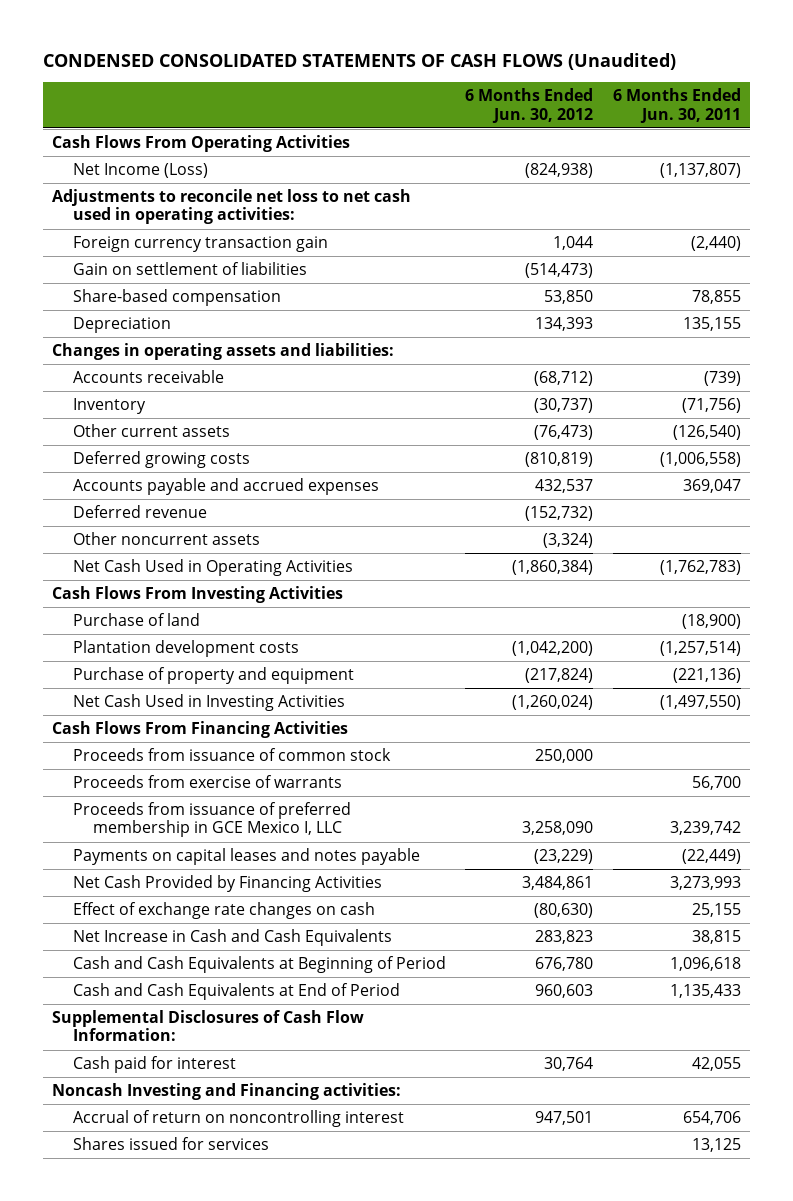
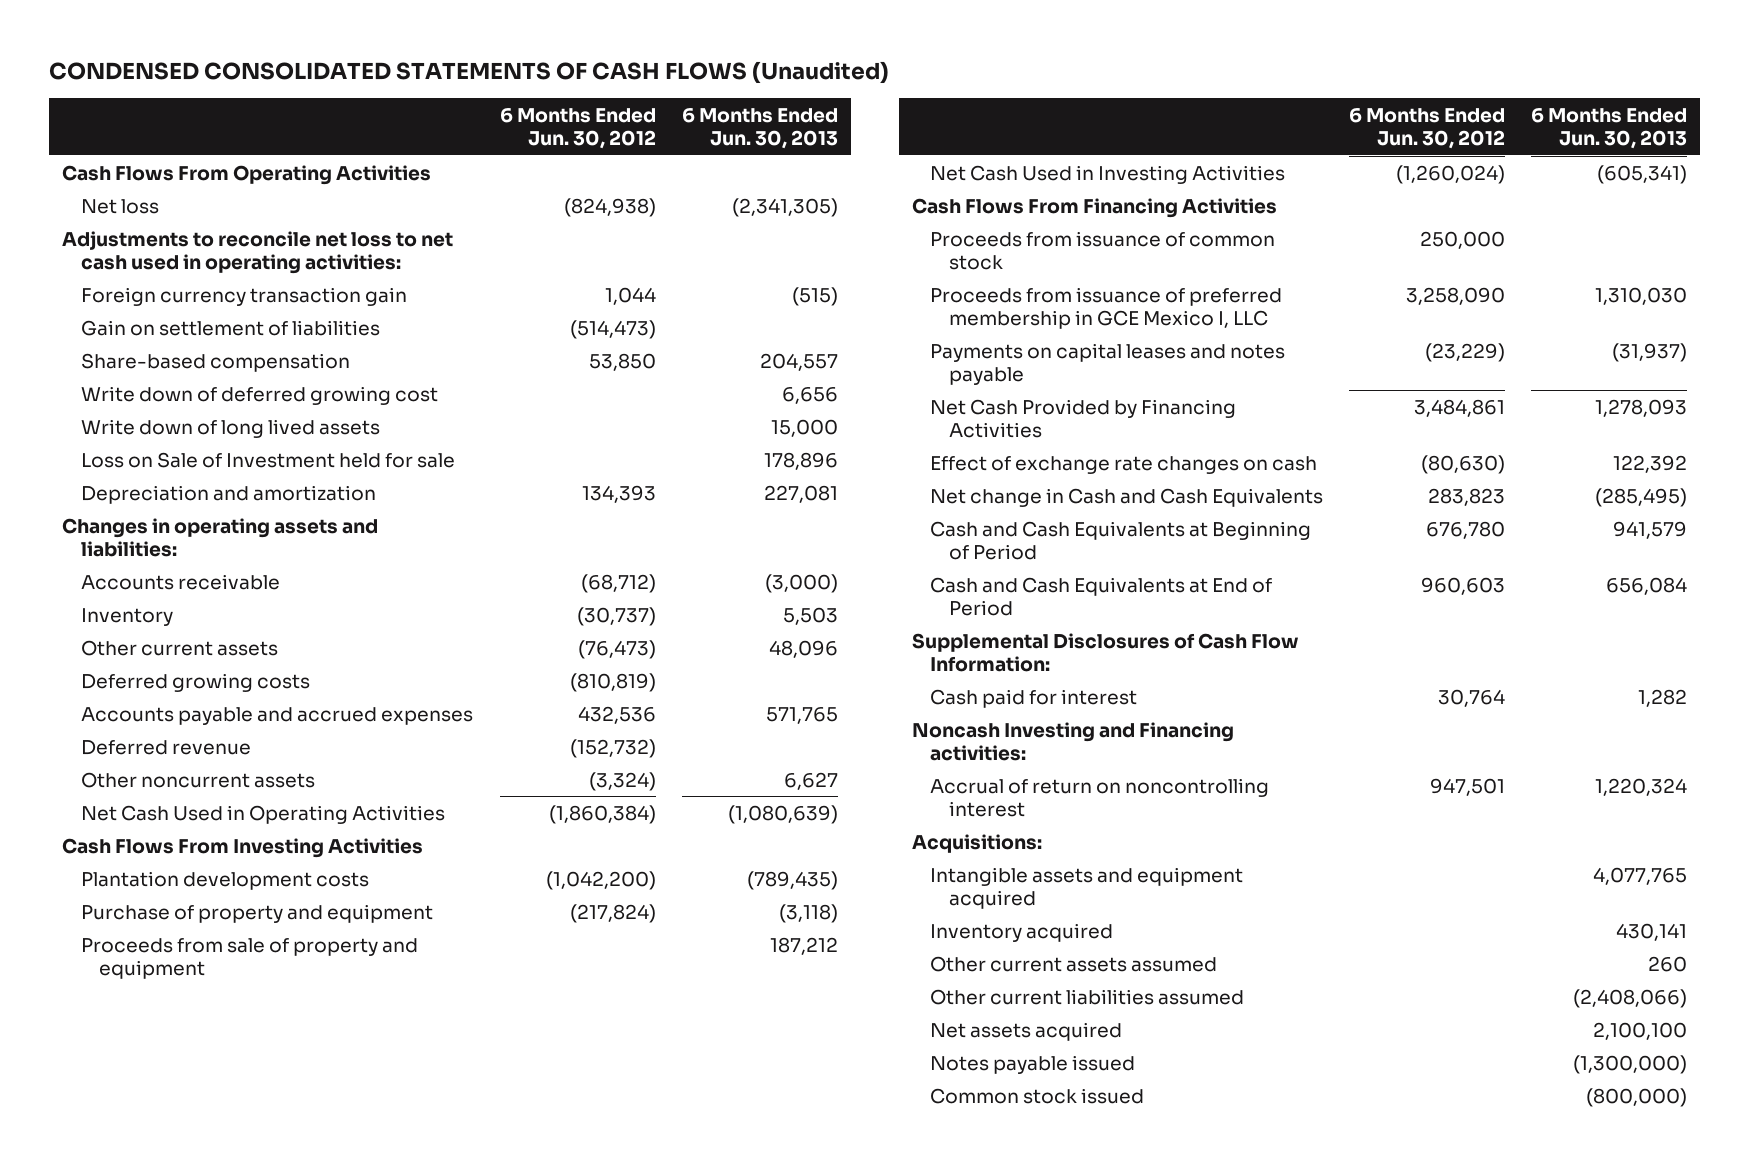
[612,88,741,123] 6 Months Ended Jun. 30, 2011 -> none
none -> [681,107,838,150] 6 Months Ended Jun. 30, 2013
[72,163,208,179] Net Income (Loss) -> [80,198,159,214] Net loss
none -> [80,385,438,405] Write down of deferred growing cost
none -> [80,418,380,438] Write down of long lived assets
none -> [80,451,455,468] Loss on Sale of Investment held for sale
[72,317,171,334] Depreciation -> [80,484,376,504] Depreciation and amortization
[535,479,594,494] 432,537 -> [577,705,656,724] 432,536
[72,613,200,627] Purchase of land -> none
none -> [80,937,418,979] Proceeds from sale of property and equipment
[72,775,342,789] Proceeds from exercise of warrants -> none
[72,929,392,947] Net Increase in Cash and Cash Equivalents -> [930,487,1324,507] Net change in Cash and Cash Equivalents
[72,1137,269,1151] Shares issued for services -> none
none -> [911,833,1042,853] Acquisitions:
none -> [930,866,1244,909] Intangible assets and equipment acquired
none -> [930,922,1114,942] Inventory acquired
none -> [930,955,1218,972] Other current assets assumed
none -> [930,988,1245,1005] Other current liabilities assumed
none -> [930,1021,1123,1041] Net assets acquired
none -> [930,1054,1136,1074] Notes payable issued
none -> [930,1087,1145,1104] Common stock issued

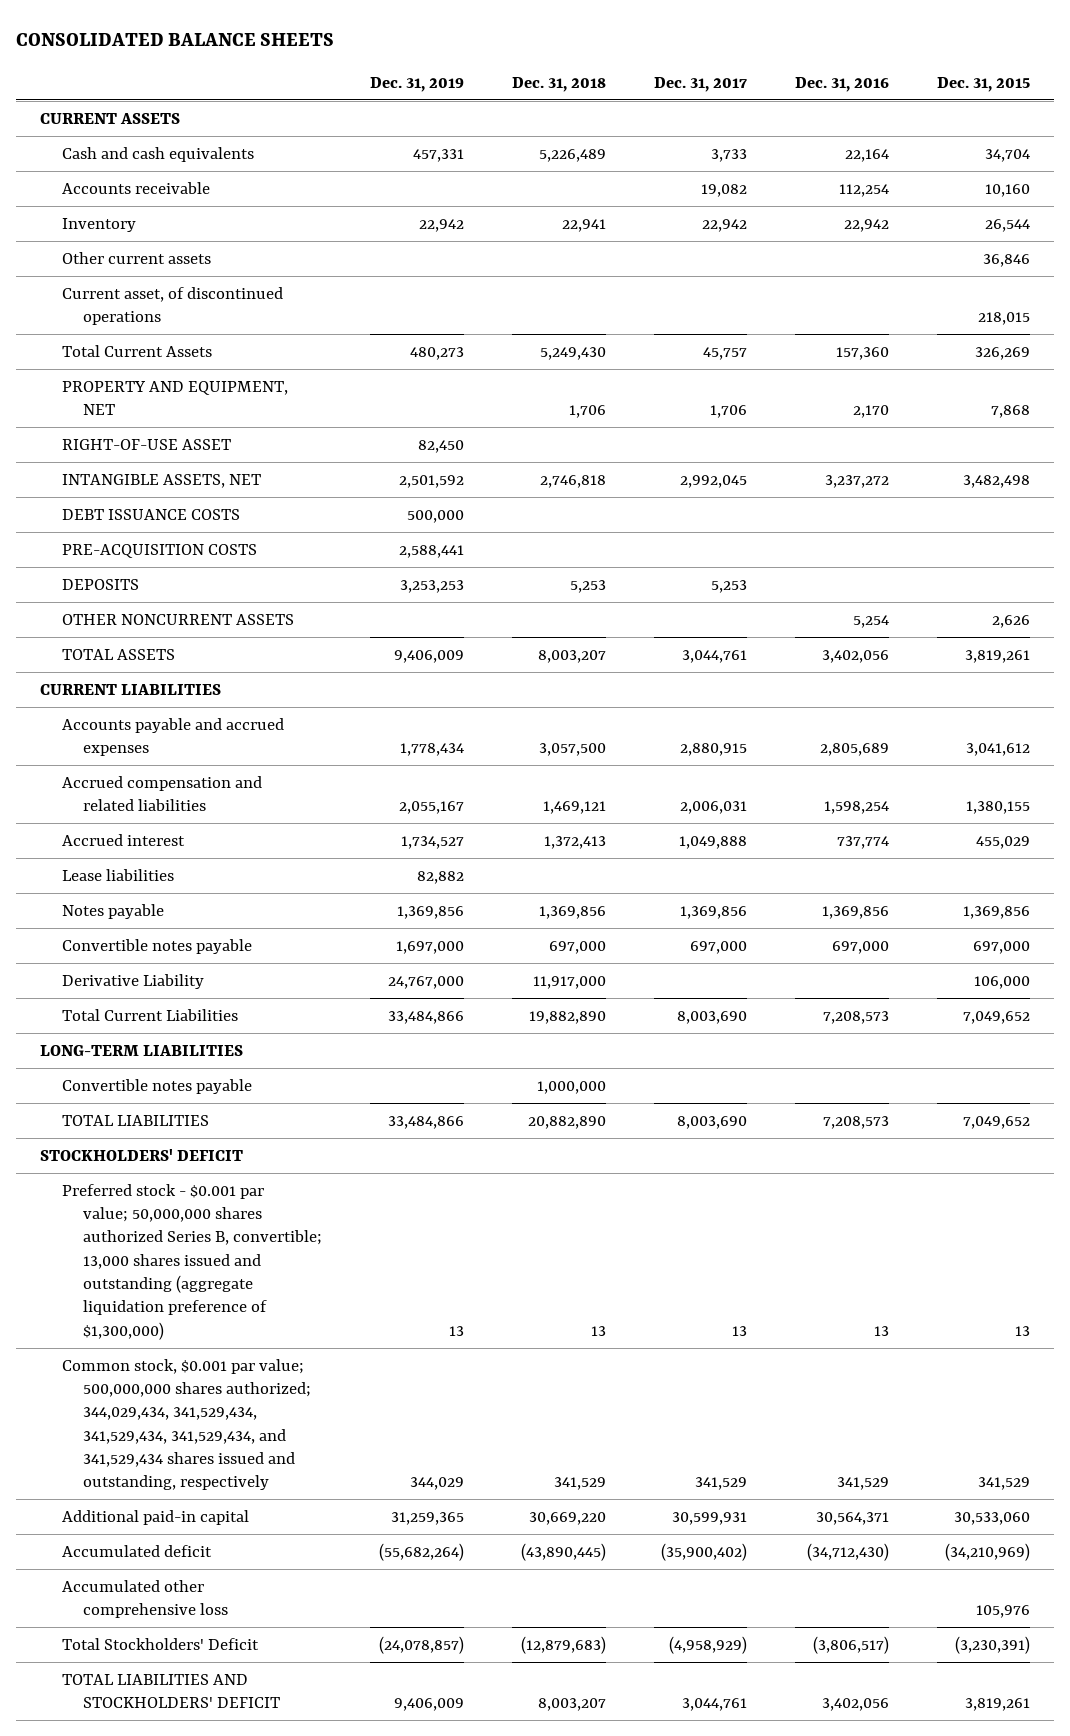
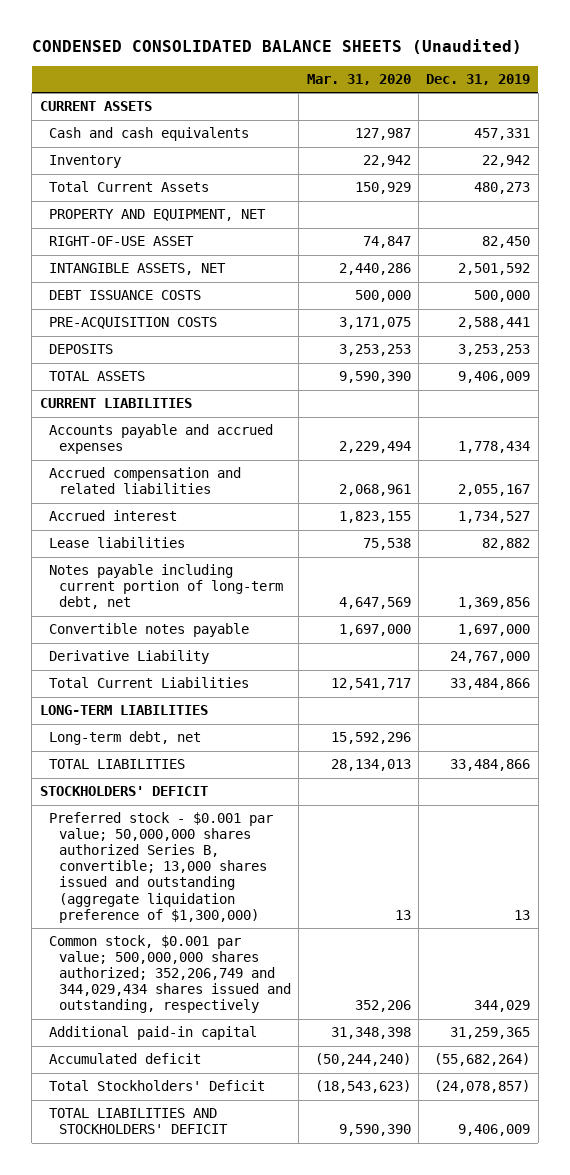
[15,32,334,46] CONSOLIDATED BALANCE SHEETS -> [31,39,522,55] CONDENSED CONSOLIDATED BALANCE SHEETS (Unaudited)
[512,76,607,92] Dec. 31, 2018 -> none
[654,76,748,92] Dec. 31, 2017 -> none
[795,76,890,92] Dec. 31, 2016 -> none
[937,76,1031,92] Dec. 31, 2015 -> none
none -> [306,74,411,86] Mar. 31, 2020
[61,181,210,194] Accounts receivable -> none
[61,251,211,264] Other current assets -> none
[61,286,283,326] Current asset, of discontinued operations -> none
[61,613,294,625] OTHER NONCURRENT ASSETS -> none
[61,903,164,919] Notes payable -> [49,564,283,610] Notes payable including current portion of long-term debt, net
[61,1078,252,1094] Convertible notes payable -> none
none -> [49,731,202,746] Long-term debt, net
[61,1358,312,1491] Common stock, $0.001 par value; 500,000,000 shares authorized; 344,029,434, 341,529,434, 341,529,434, 341,529,434, and 341,529,434 shares issued and outstanding, respectively -> [49,935,291,1014] Common stock, $0.001 par value; 500,000,000 shares authorized; 352,206,749 and 344,029,434 shares issued and outstanding, respectively
[61,1579,229,1619] Accumulated other comprehensive loss -> none

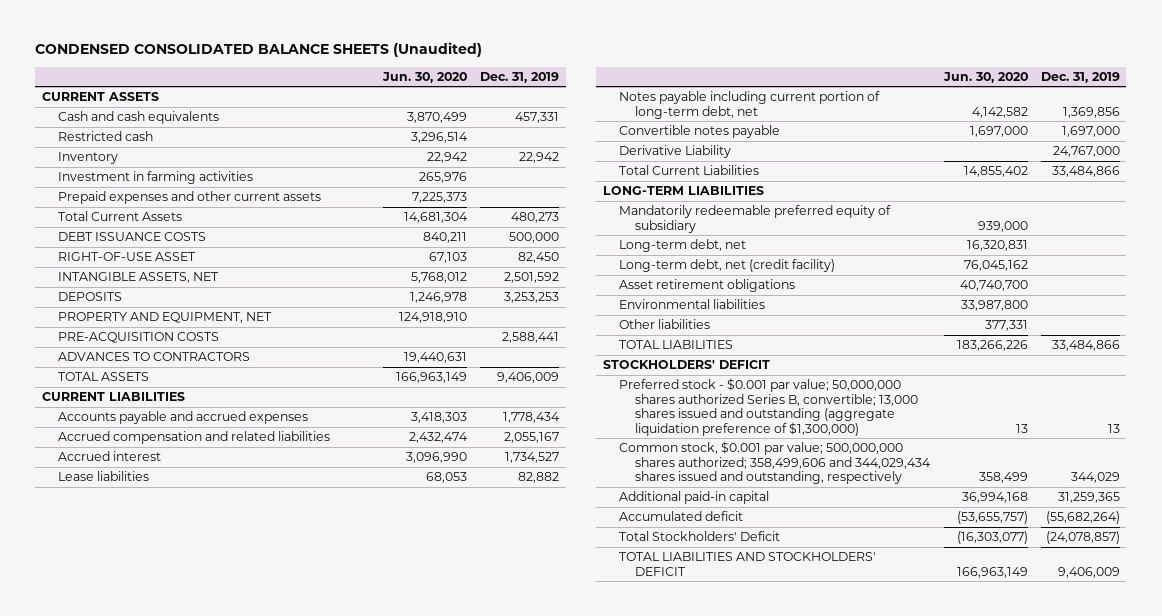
[306,74,411,86] Mar. 31, 2020 -> none
none -> [381,71,467,83] Jun. 30, 2020
none -> [58,131,154,142] Restricted cash
none -> [58,171,254,185] Investment in farming activities
none -> [58,191,322,205] Prepaid expenses and other current assets
[49,290,202,301] DEBT ISSUANCE COSTS -> [58,232,207,242] DEBT ISSUANCE COSTS
[49,209,267,222] PROPERTY AND EQUIPMENT, NET -> [58,312,273,324] PROPERTY AND EQUIPMENT, NET
[49,317,218,330] PRE-ACQUISITION COSTS -> [58,332,220,344] PRE-ACQUISITION COSTS
none -> [58,352,251,362] ADVANCES TO CONTRACTORS
none -> [619,205,892,233] Mandatorily redeemable preferred equity of subsidiary
none -> [619,259,836,273] Long-term debt, net (credit facility)
none -> [619,279,796,293] Asset retirement obligations
none -> [619,299,766,310] Environmental liabilities
none -> [619,319,711,330] Other liabilities
[49,935,291,1014] Common stock, $0.001 par value; 500,000,000 shares authorized; 352,206,749 and 344,029,434 shares issued and outstanding, respectively -> [619,441,932,485] Common stock, $0.001 par value; 500,000,000 shares authorized; 358,499,606 and 344,029,434 shares issued and outstanding, respectively

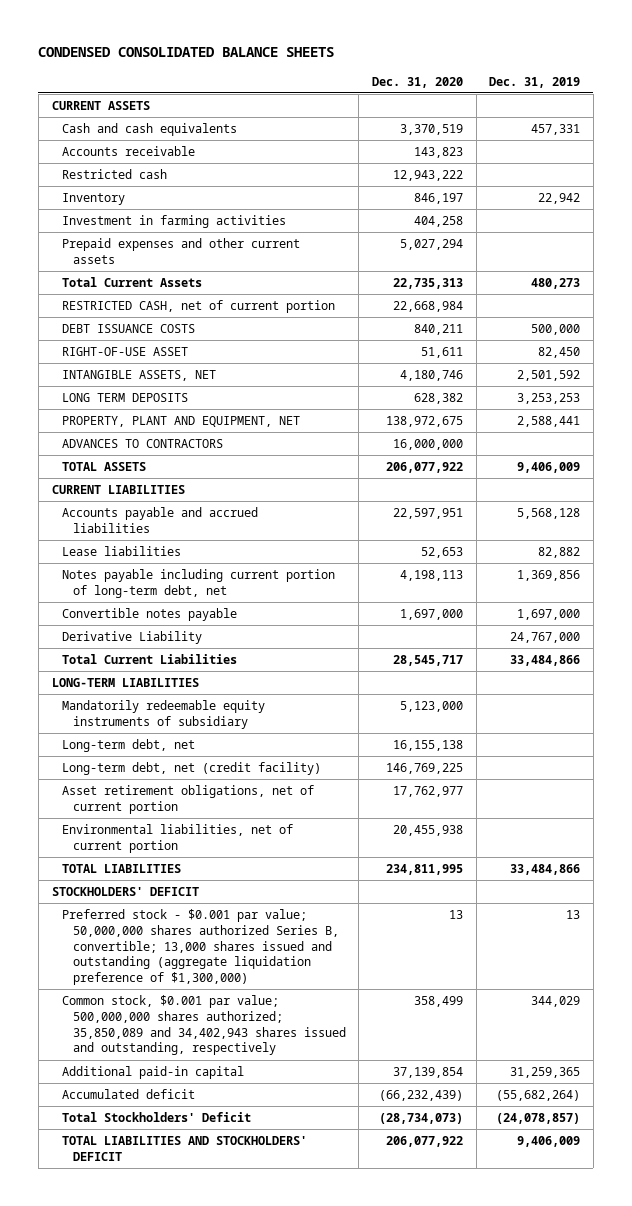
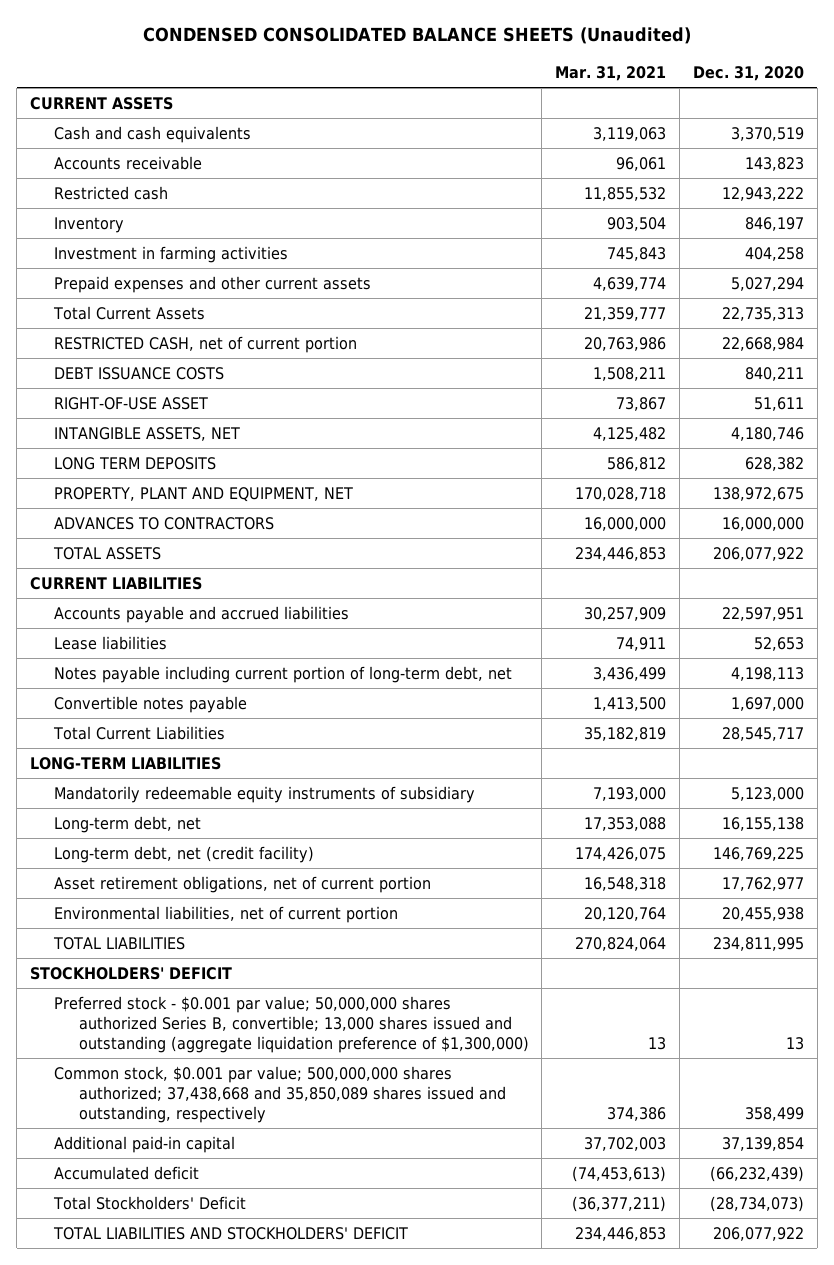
[38,47,335,58] CONDENSED CONSOLIDATED BALANCE SHEETS -> [143,27,692,45] CONDENSED CONSOLIDATED BALANCE SHEETS (Unaudited)
[489,76,581,88] Dec. 31, 2019 -> none
none -> [555,65,667,81] Mar. 31, 2021
[62,630,203,644] Derivative Liability -> none
[62,994,346,1056] Common stock, $0.001 par value; 500,000,000 shares authorized; 35,850,089 and 34,402,943 shares issued and outstanding, respectively -> [54,1065,506,1124] Common stock, $0.001 par value; 500,000,000 shares authorized; 37,438,668 and 35,850,089 shares issued and outstanding, respectively

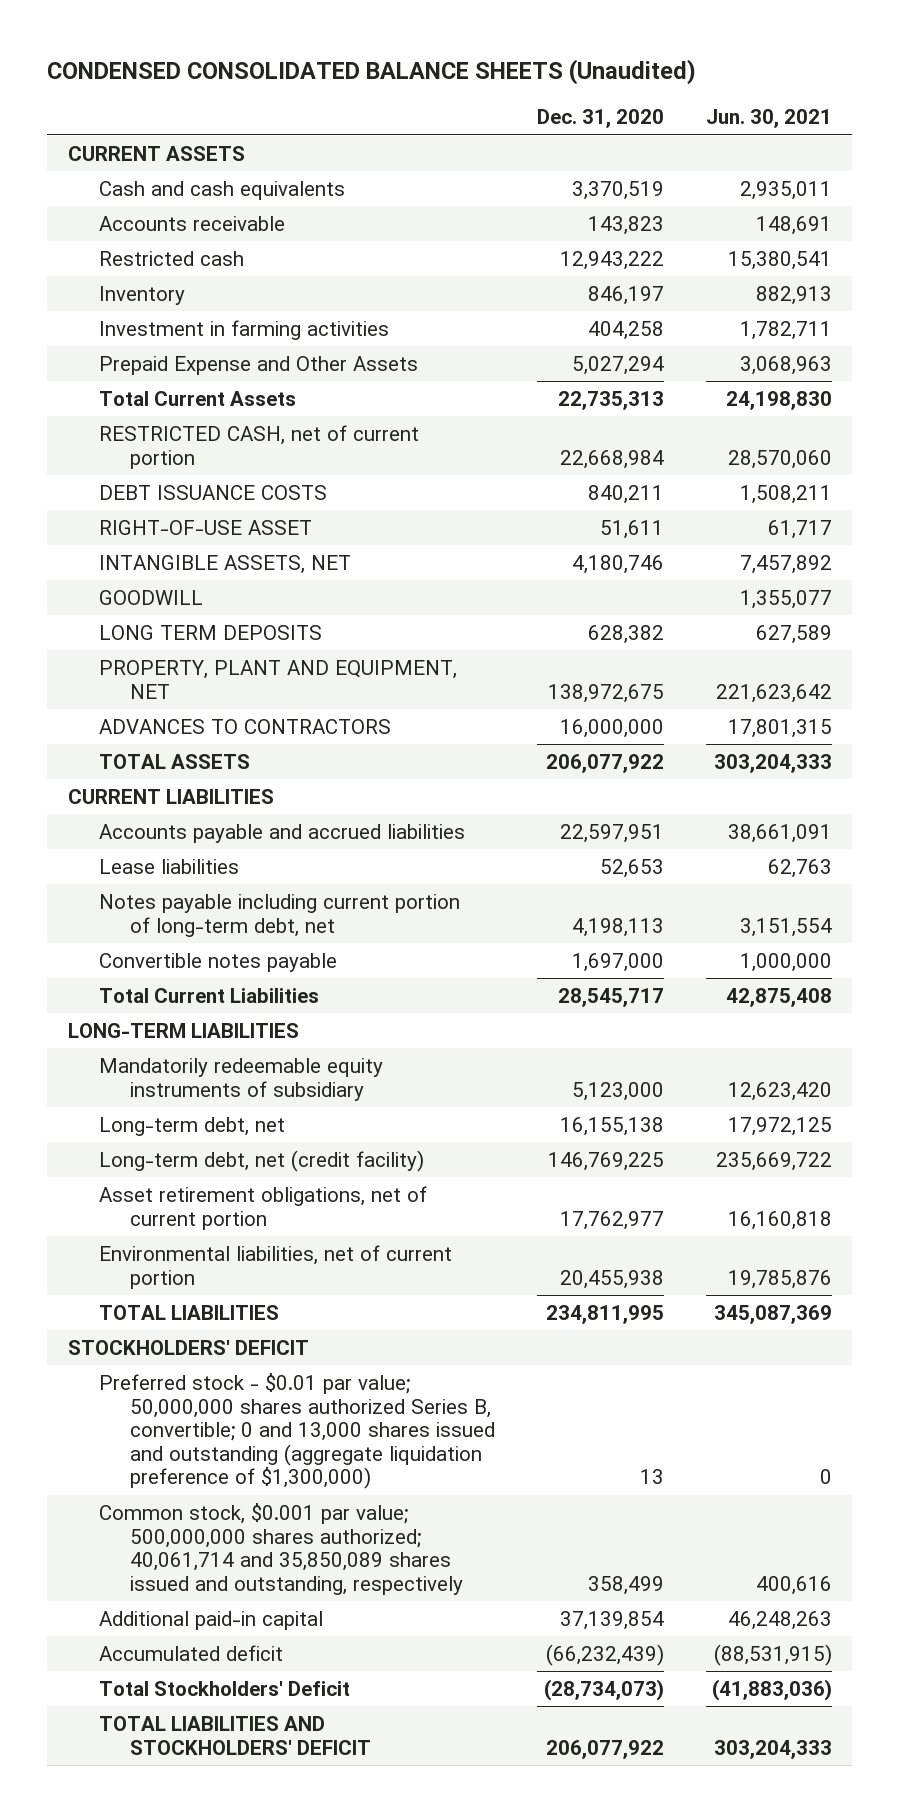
[555,65,667,81] Mar. 31, 2021 -> none
none -> [705,109,832,129] Jun. 30, 2021
[54,275,372,293] Prepaid expenses and other current assets -> [98,355,418,375] Prepaid Expense and Other Assets
none -> [98,589,203,605] GOODWILL
[54,995,529,1054] Preferred stock - $0.001 par value; 50,000,000 shares authorized Series B, convertible; 13,000 shares issued and outstanding (aggregate liquidation preference of $1,300,000) -> [98,1372,496,1490] Preferred stock - $0.01 par value; 50,000,000 shares authorized Series B, convertible; 0 and 13,000 shares issued and outstanding (aggregate liquidation preference of $1,300,000)
[54,1065,506,1124] Common stock, $0.001 par value; 500,000,000 shares authorized; 37,438,668 and 35,850,089 shares issued and outstanding, respectively -> [98,1502,464,1595] Common stock, $0.001 par value; 500,000,000 shares authorized; 40,061,714 and 35,850,089 shares issued and outstanding, respectively

